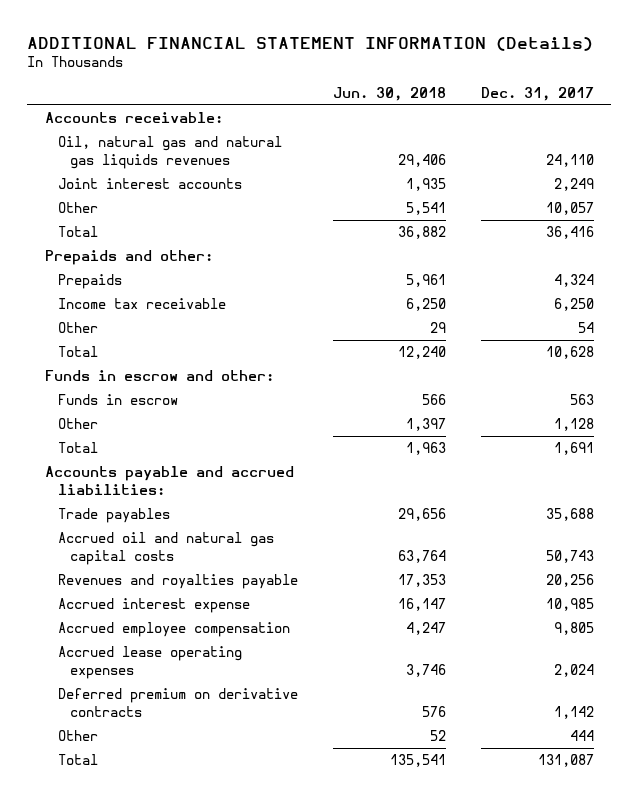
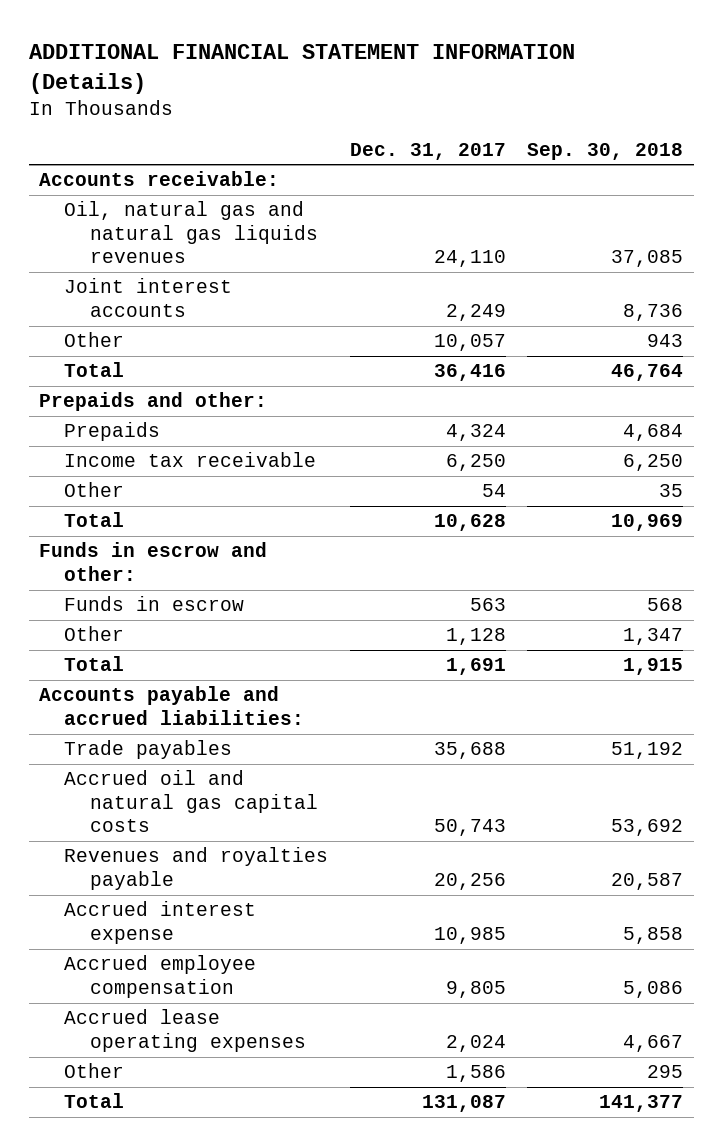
[332,87,446,102] Jun. 30, 2018 -> none
none -> [527,142,684,160] Sep. 30, 2018
[57,688,298,717] Deferred premium on derivative contracts -> none
[569,730,594,742] 444 -> [445,1065,506,1083] 1,586

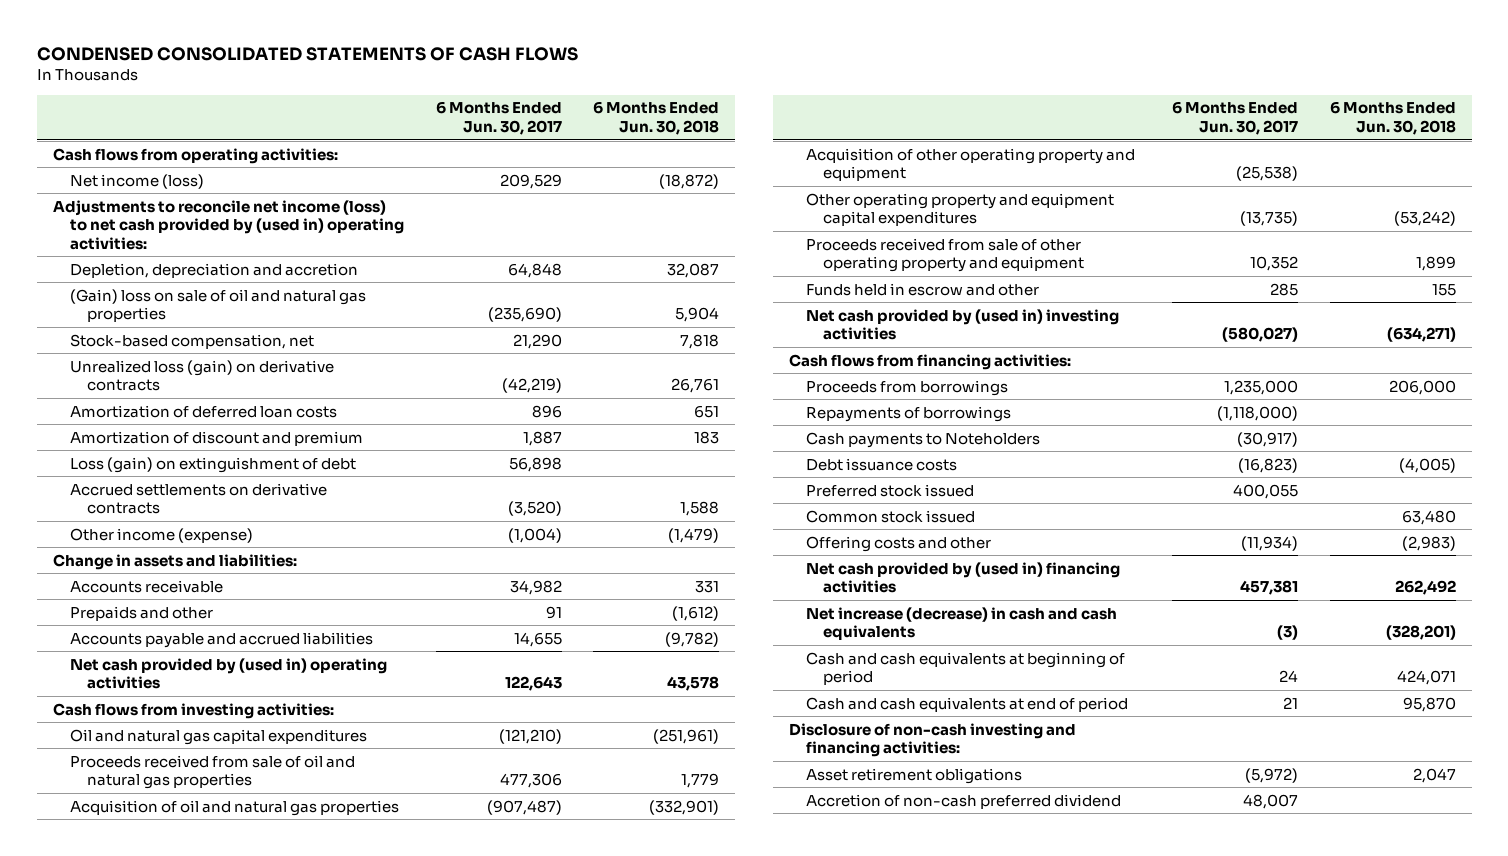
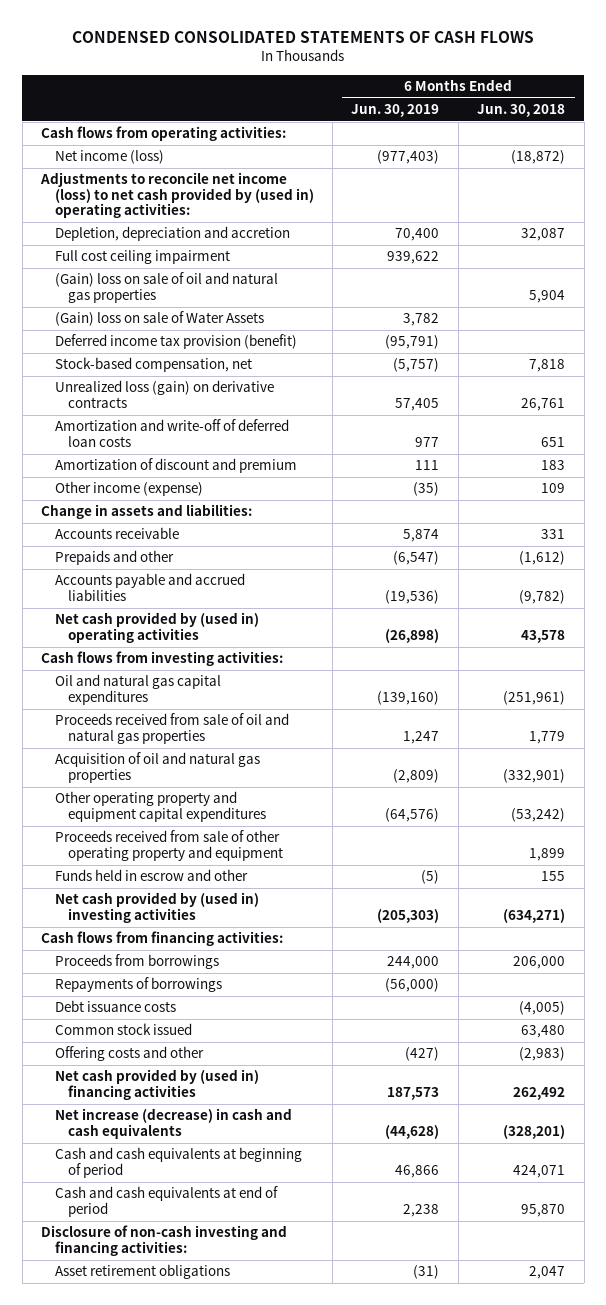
[435,101,562,136] 6 Months Ended Jun. 30, 2017 -> none
none -> [351,104,440,118] Jun. 30, 2019
none -> [54,250,230,265] Full cost ceiling impairment
none -> [54,311,264,327] (Gain) loss on sale of Water Assets
none -> [54,334,297,350] Deferred income tax provision (benefit)
[69,404,337,418] Amortization of deferred loan costs -> [54,419,289,447] Amortization and write-off of deferred loan costs
[69,456,356,473] Loss (gain) on extinguishment of debt -> none
[69,482,327,515] Accrued settlements on derivative contracts -> none
[668,527,720,543] (1,479) -> [541,483,566,494] 109
[805,147,1135,182] Acquisition of other operating property and equipment -> none
[805,431,1040,448] Cash payments to Noteholders -> none
[805,483,974,497] Preferred stock issued -> none
[805,793,1121,809] Accretion of non-cash preferred dividend -> none

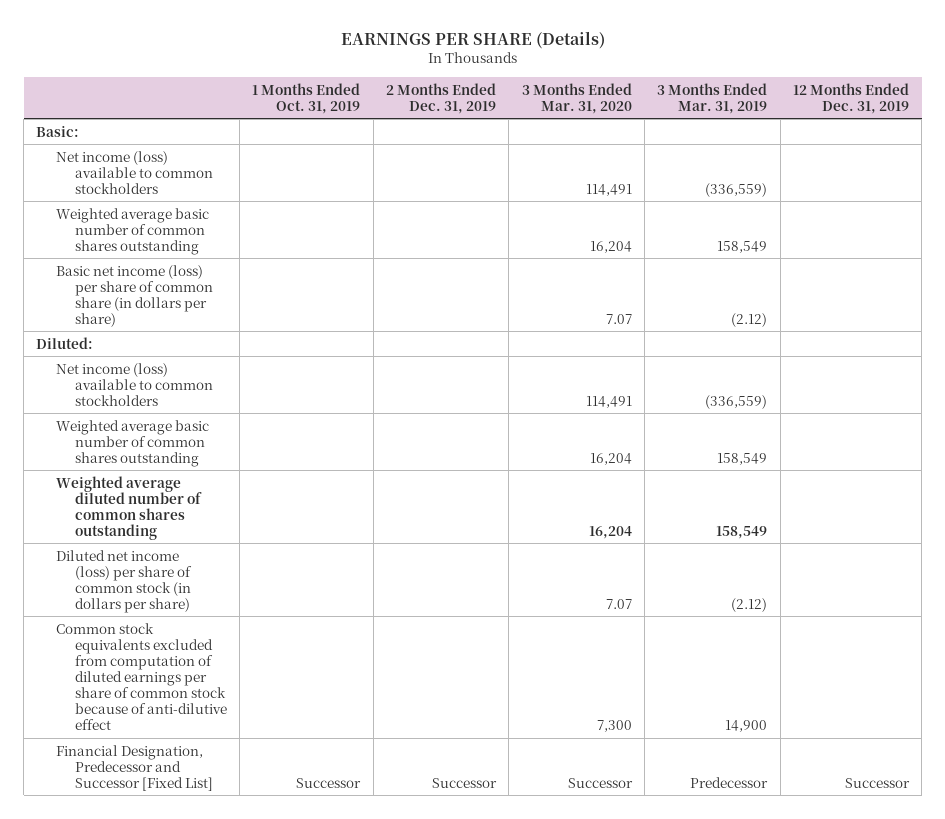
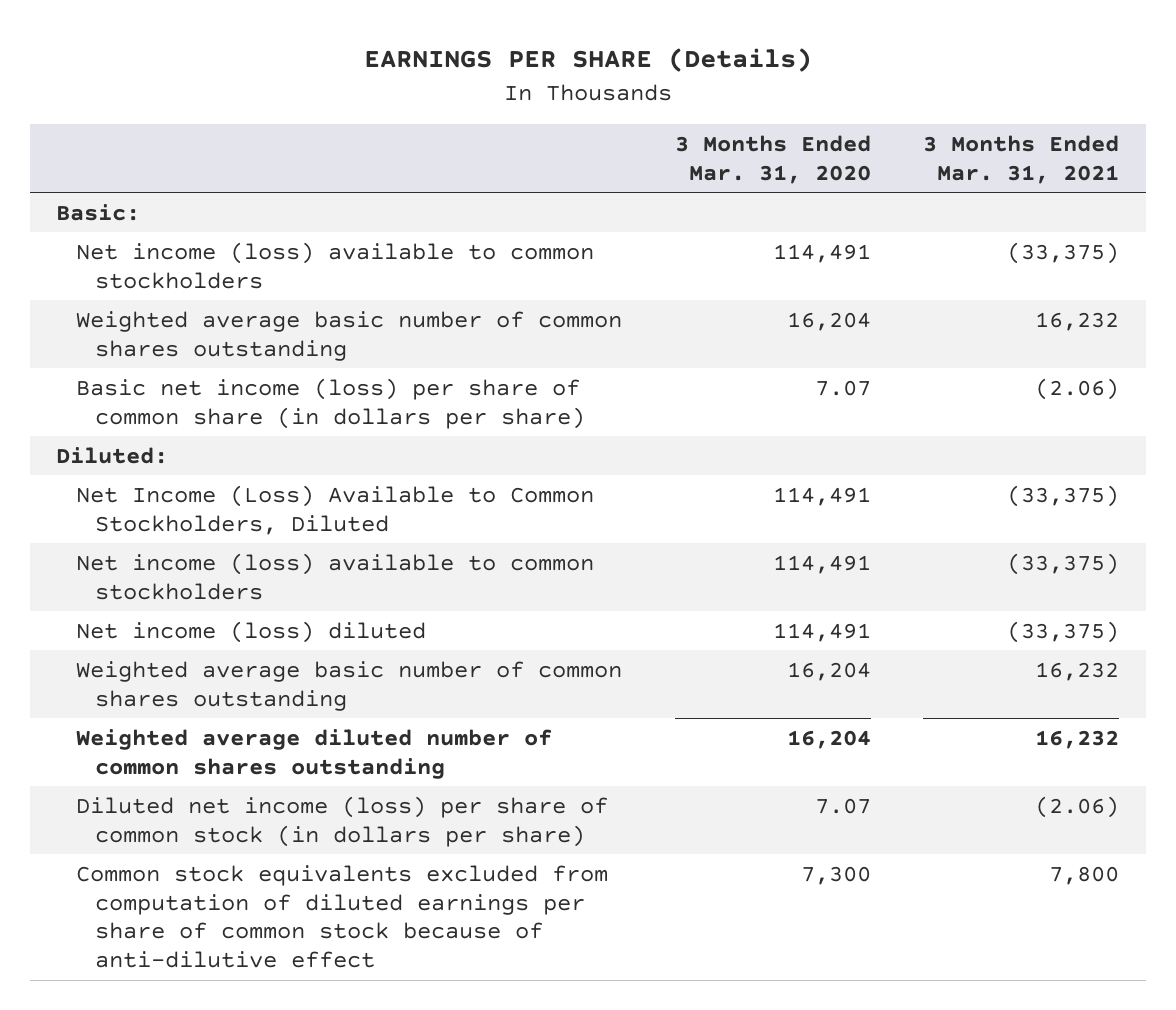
[252,82,361,114] 1 Months Ended Oct. 31, 2019 -> none
[386,82,497,114] 2 Months Ended Dec. 31, 2019 -> none
[657,82,768,114] 3 Months Ended Mar. 31, 2019 -> none
[793,82,910,114] 12 Months Ended Dec. 31, 2019 -> none
none -> [923,134,1120,184] 3 Months Ended Mar. 31, 2021
none -> [75,484,594,535] Net Income (Loss) Available to Common Stockholders, Diluted
none -> [75,620,426,643] Net income (loss) diluted
[55,744,213,791] Financial Designation, Predecessor and Successor [Fixed List] -> none

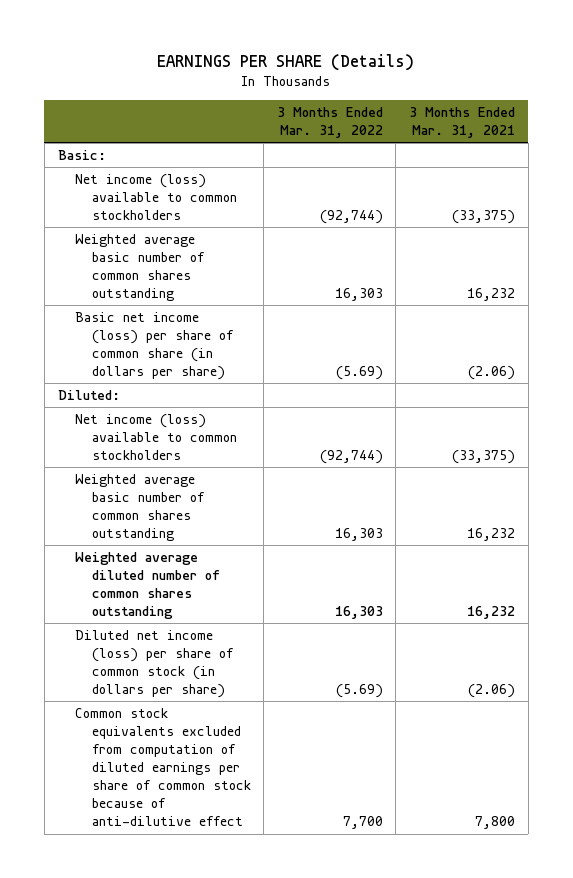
[674,134,871,184] 3 Months Ended Mar. 31, 2020 -> none
none -> [276,106,383,138] 3 Months Ended Mar. 31, 2022
[75,484,594,535] Net Income (Loss) Available to Common Stockholders, Diluted -> none
[75,620,426,643] Net income (loss) diluted -> none

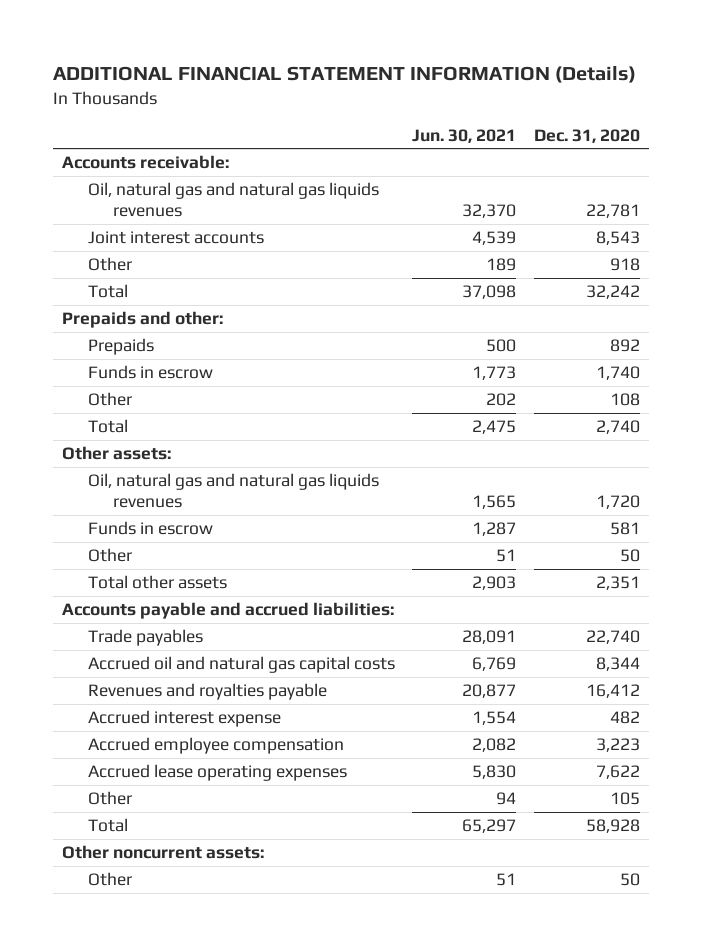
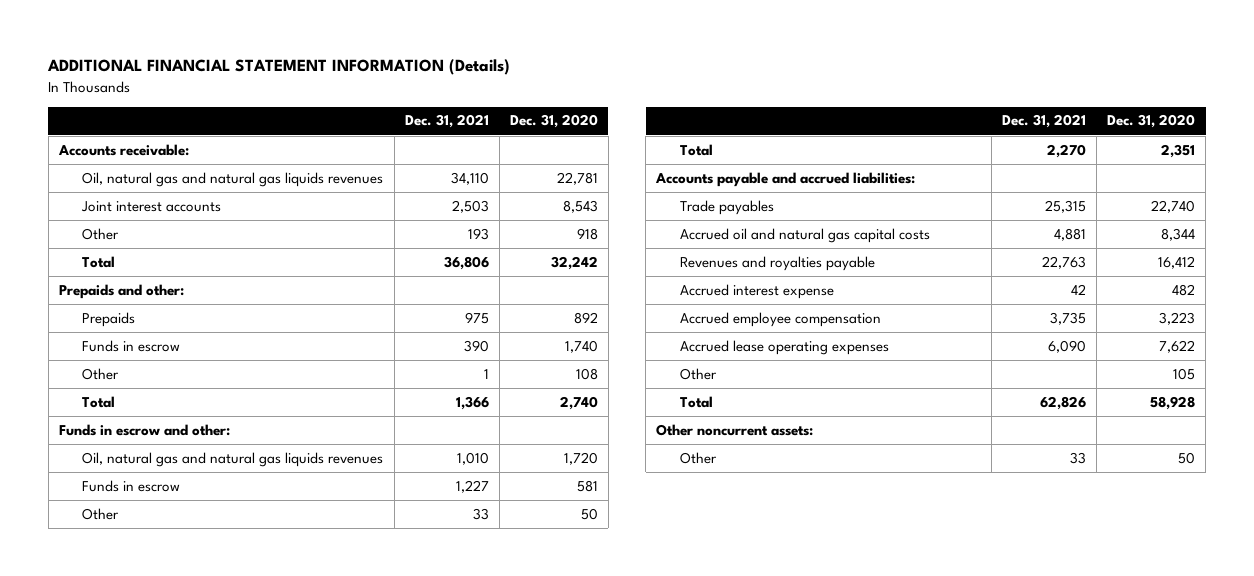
[412,128,517,143] Jun. 30, 2021 -> none
none -> [404,114,489,129] Dec. 31, 2021
[61,445,171,460] Other assets: -> [58,423,230,436] Funds in escrow and other:
[87,574,227,589] Total other assets -> [679,143,713,156] Total

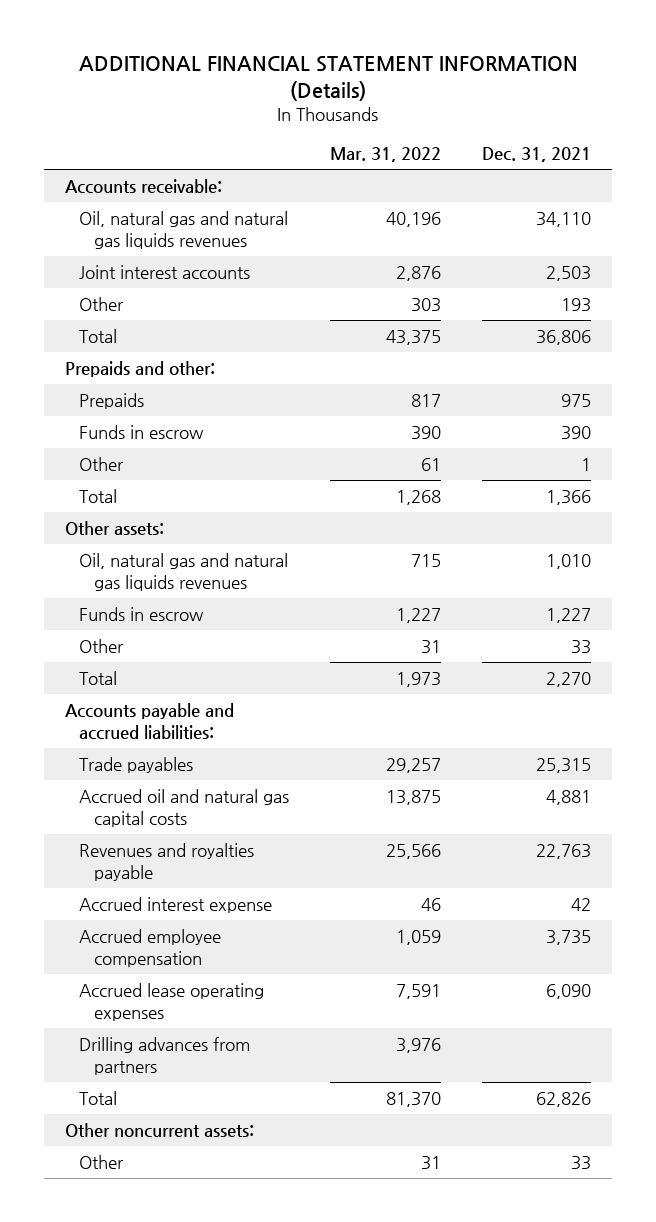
[509,114,598,129] Dec. 31, 2020 -> none
none -> [330,146,442,162] Mar. 31, 2022
[58,423,230,436] Funds in escrow and other: -> [64,521,164,536] Other assets:
[679,367,717,380] Other -> [79,1037,251,1076] Drilling advances from partners

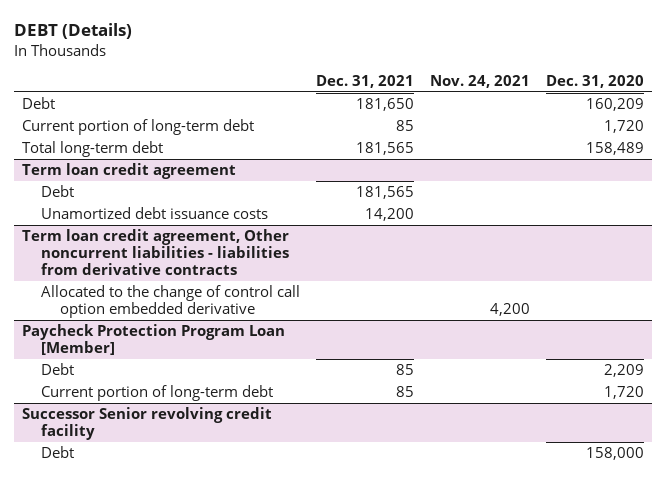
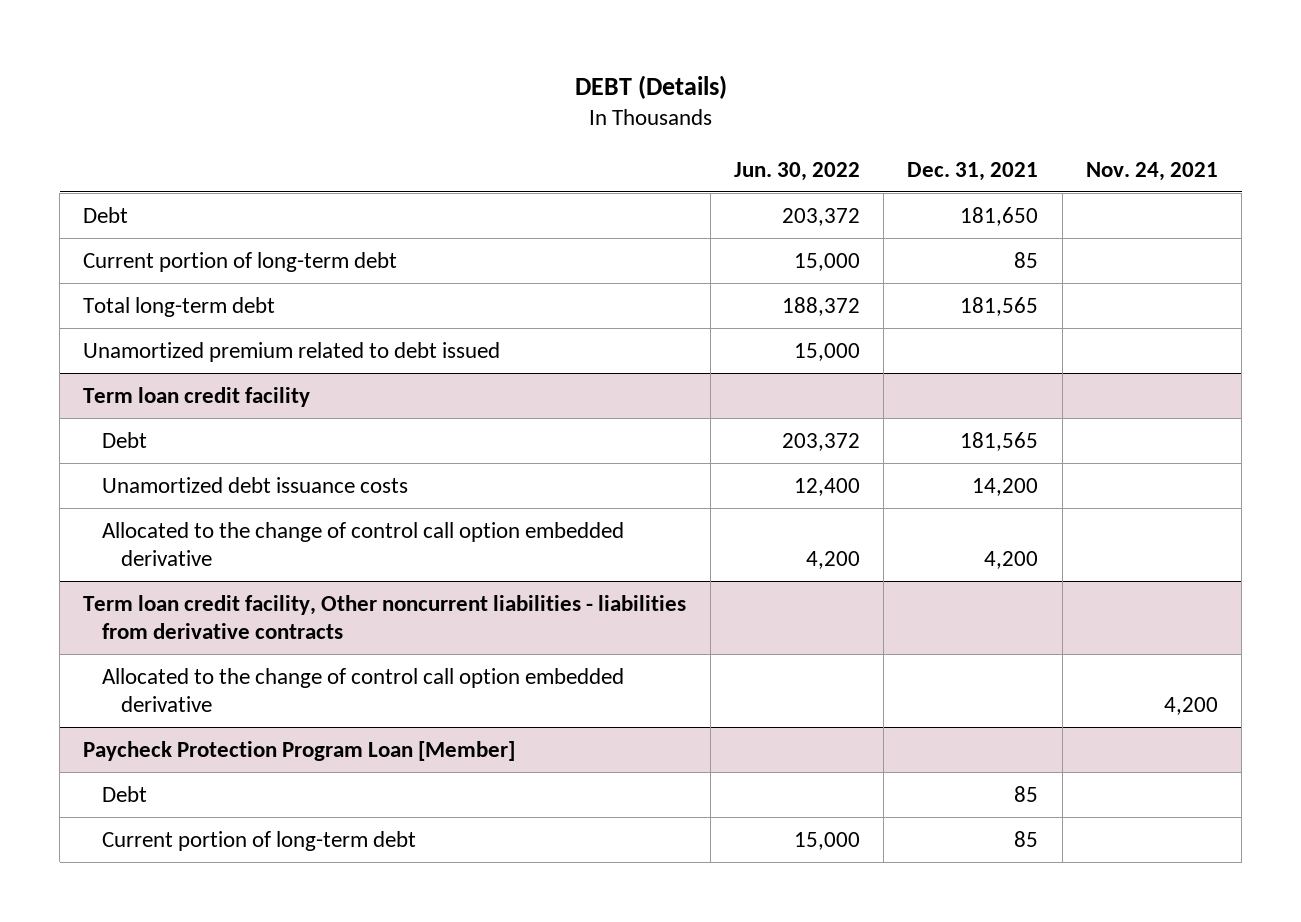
[545,75,644,89] Dec. 31, 2020 -> none
none -> [733,161,860,181] Jun. 30, 2022
none -> [83,341,501,362] Unamortized premium related to debt issued
[21,162,236,179] Term loan credit agreement -> [83,386,311,407] Term loan credit facility
none -> [102,521,625,567] Allocated to the change of control call option embedded derivative
[21,228,289,276] Term loan credit agreement, Other noncurrent liabilities - liabilities from derivative contracts -> [83,594,687,640] Term loan credit facility, Other noncurrent liabilities - liabilities from derivative contracts
[21,406,272,441] Successor Senior revolving credit facility -> none
[40,445,74,458] Debt -> none

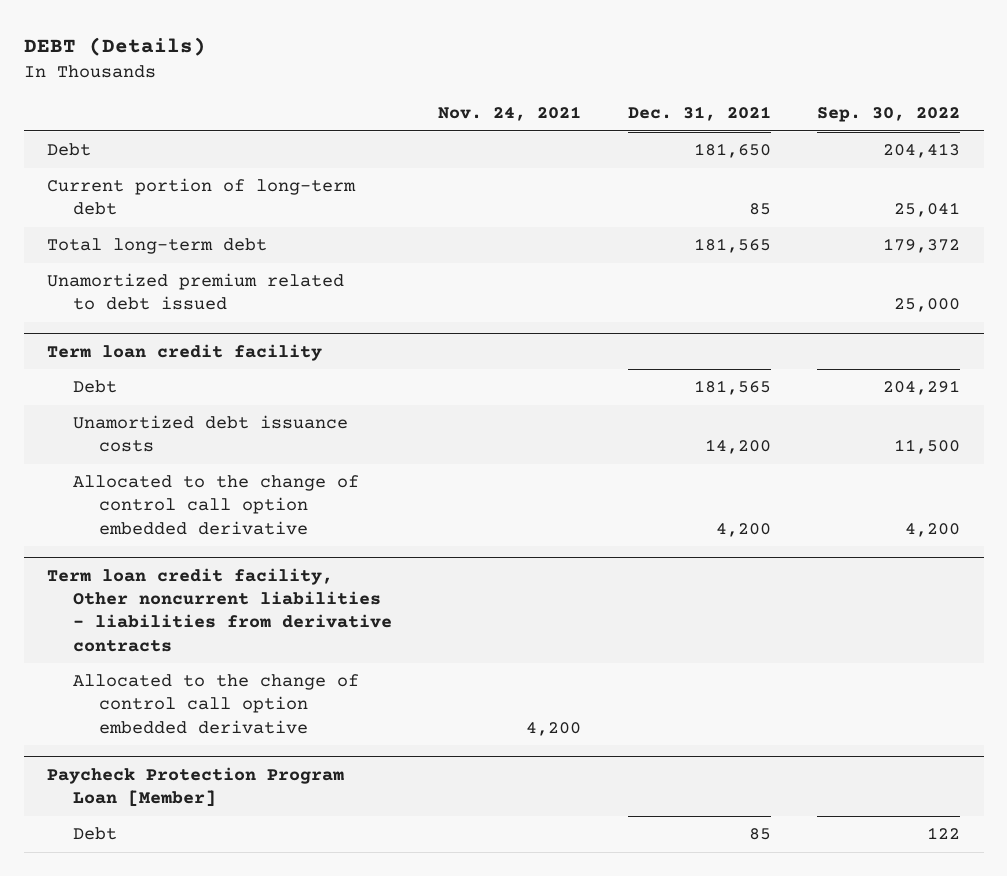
[733,161,860,181] Jun. 30, 2022 -> none
none -> [817,107,961,123] Sep. 30, 2022
[102,830,417,851] Current portion of long-term debt -> none

